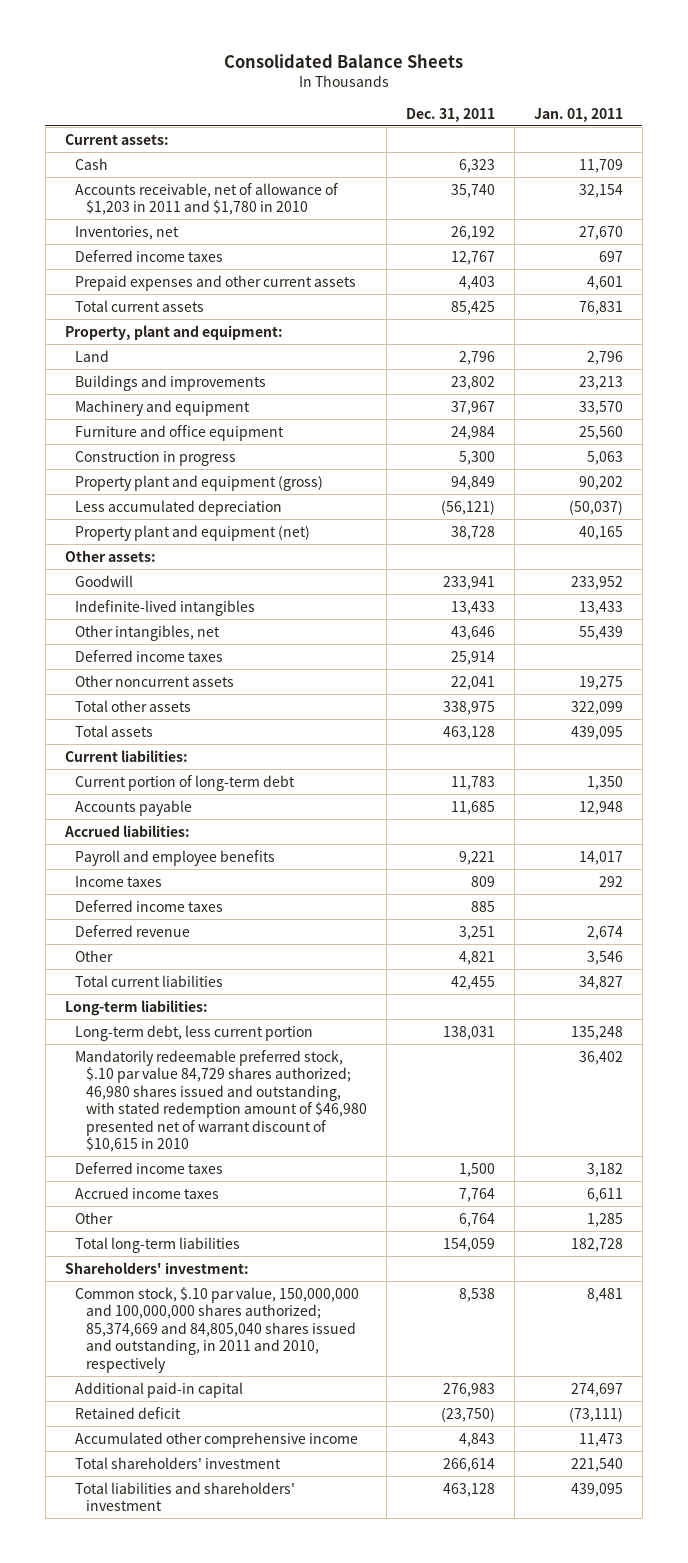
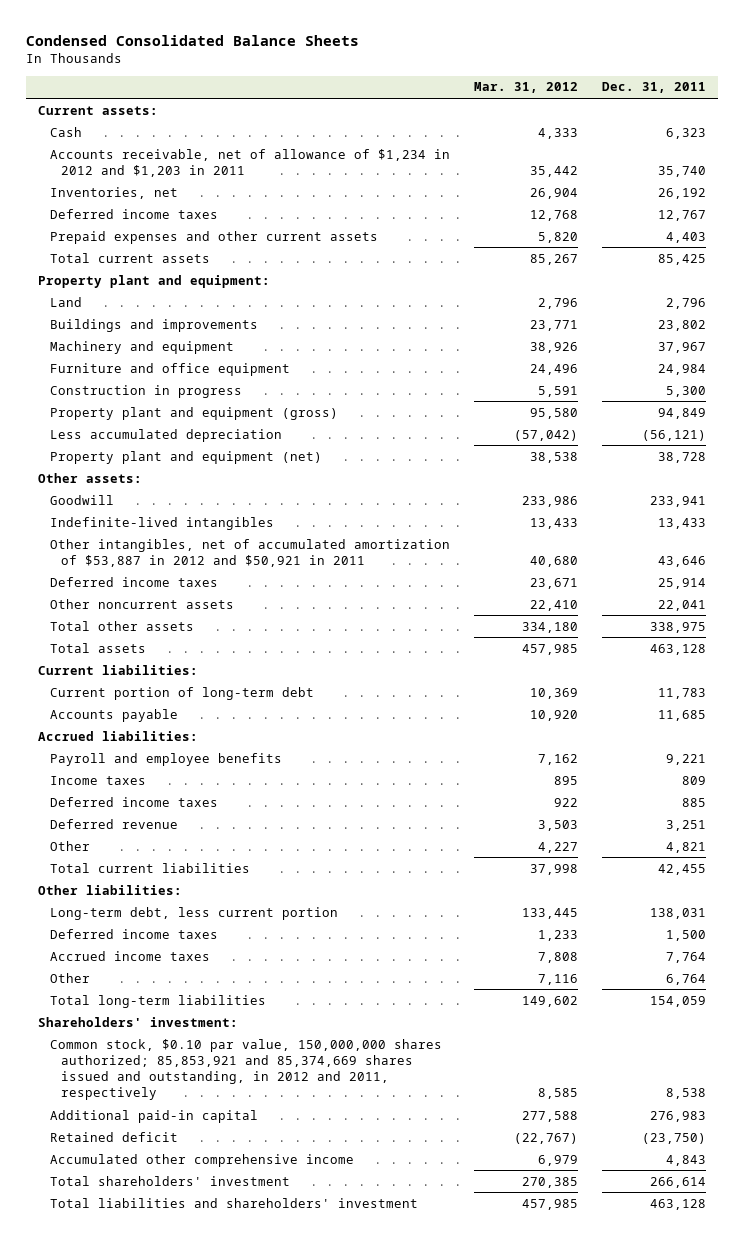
[223,53,463,68] Consolidated Balance Sheets -> [26,35,360,47] Condensed Consolidated Balance Sheets
[533,107,623,122] Jan. 01, 2011 -> none
none -> [473,82,578,94] Mar. 31, 2012
[75,182,339,216] Accounts receivable, net of allowance of $1,203 in 2011 and $1,780 in 2010 -> [49,148,450,177] Accounts receivable, net of allowance of $1,234 in 2012 and $1,203 in 2011
[64,324,283,340] Property, plant and equipment: -> [38,274,271,288] Property plant and equipment:
[75,624,221,641] Other intangibles, net -> [49,538,450,567] Other intangibles, net of accumulated amortization of $53,887 in 2012 and $50,921 in 2011
[64,999,208,1016] Long-term liabilities: -> none
none -> [38,884,183,895] Other liabilities:
[75,1049,367,1153] Mandatorily redeemable preferred stock, $.10 par value 84,729 shares authorized; 46,980 shares issued and outstanding, with stated redemption amount of $46,980 presented net of warrant discount of $10,615 in 2010 -> none
[75,1286,360,1373] Common stock, $.10 par value, 150,000,000 and 100,000,000 shares authorized; 85,374,669 and 84,805,040 shares issued and outstanding, in 2011 and 2010, respectively -> [49,1038,442,1101] Common stock, $0.10 par value, 150,000,000 shares authorized; 85,853,921 and 85,374,669 shares issued and outstanding, in 2012 and 2011, respectively

